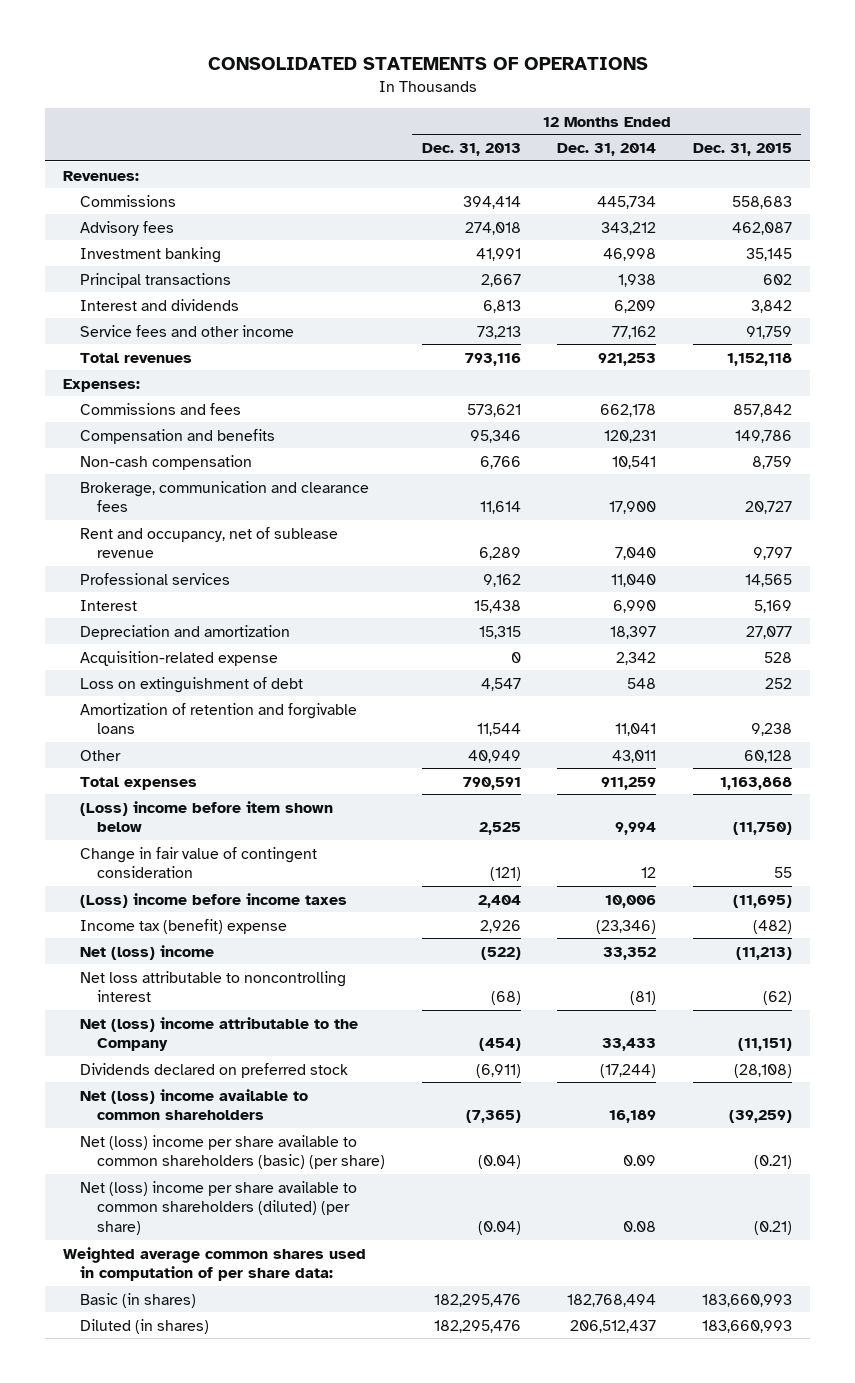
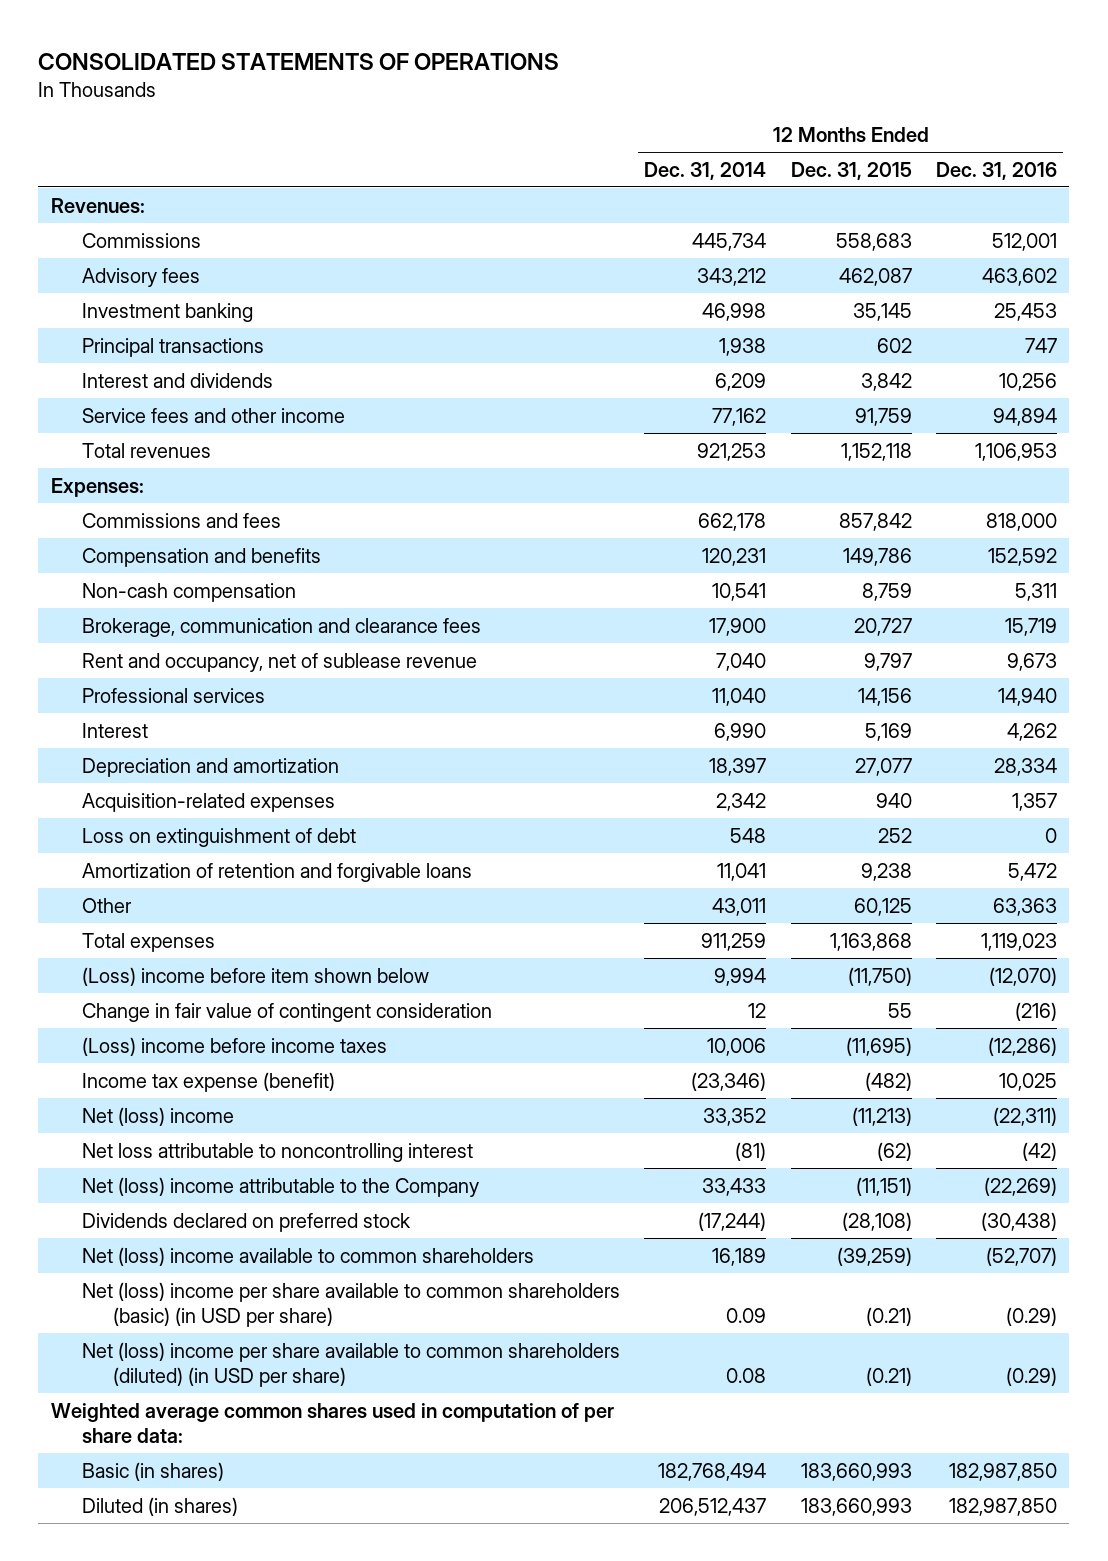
[421,142,521,156] Dec. 31, 2013 -> none
none -> [936,161,1058,180] Dec. 31, 2016
[744,573,792,587] 14,565 -> [857,687,912,706] 14,156
[80,650,279,666] Acquisition-related expense -> [81,792,335,812] Acquisition-related expenses
[763,651,792,663] 528 -> [875,792,912,808] 940
[743,749,792,763] 60,128 -> [853,897,912,916] 60,125
[80,918,288,934] Income tax (benefit) expense -> [81,1071,335,1092] Income tax expense (benefit)
[80,1134,385,1170] Net (loss) income per share available to common shareholders (basic) (per share) -> [81,1281,620,1328] Net (loss) income per share available to common shareholders (basic) (in USD per share)
[80,1180,358,1236] Net (loss) income per share available to common shareholders (diluted) (per share) -> [81,1341,620,1388] Net (loss) income per share available to common shareholders (diluted) (in USD per share)

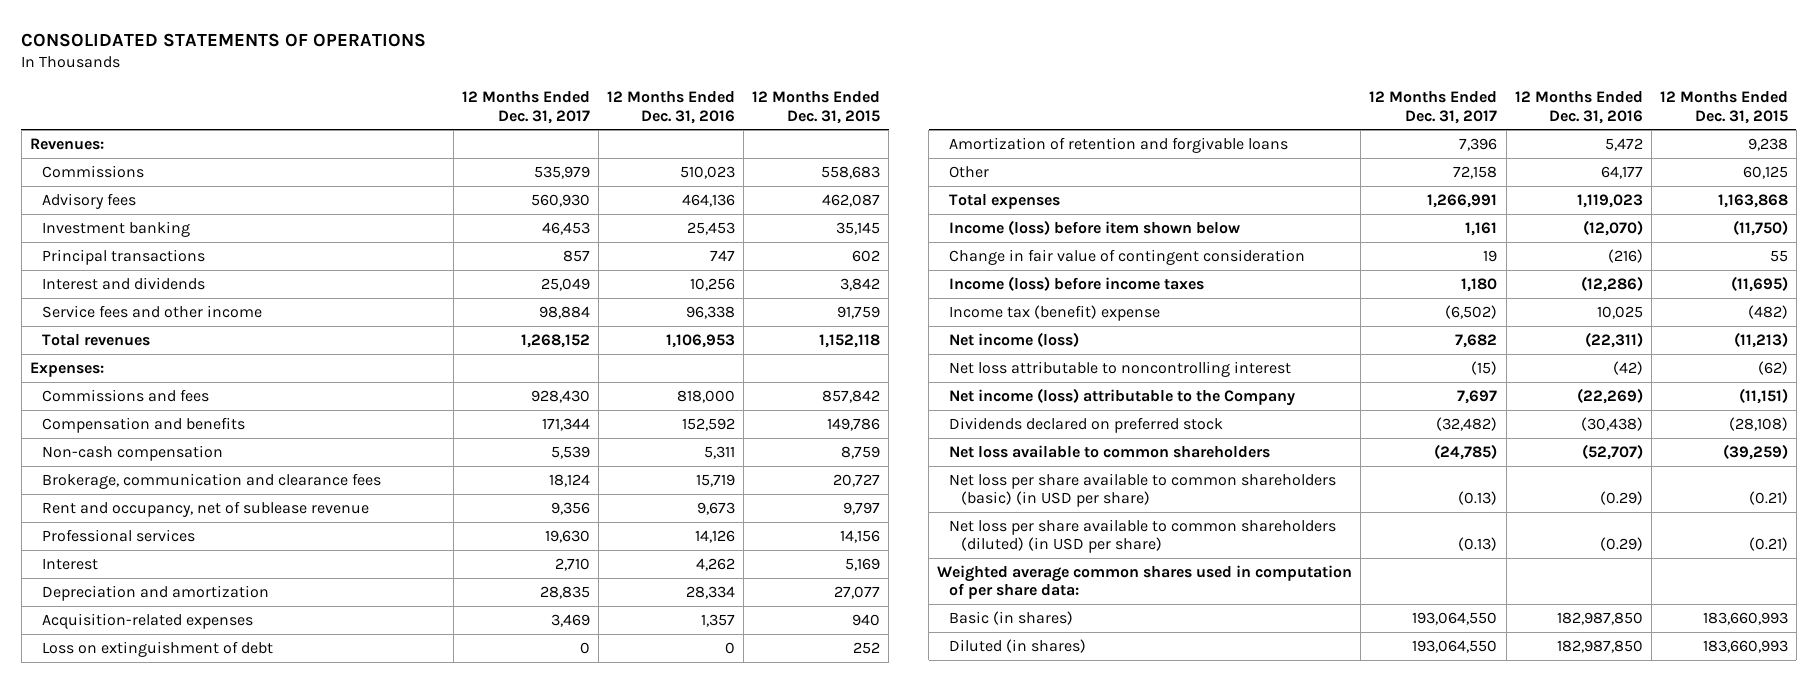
[644,161,767,180] Dec. 31, 2014 -> none
none -> [461,91,590,124] 12 Months Ended Dec. 31, 2017
[992,232,1058,251] 512,001 -> [680,165,736,179] 510,023
[982,267,1058,286] 463,602 -> [682,193,736,207] 464,136
[993,407,1058,426] 94,894 -> [686,305,736,319] 96,338
[998,687,1058,706] 14,940 -> [695,529,736,543] 14,126
[993,897,1058,916] 63,363 -> [1600,165,1643,179] 64,177
[81,966,429,986] (Loss) income before item shown below -> [949,219,1241,235] Income (loss) before item shown below
[81,1036,387,1056] (Loss) income before income taxes -> [949,275,1205,291] Income (loss) before income taxes
[81,1071,335,1092] Income tax expense (benefit) -> [949,304,1161,321] Income tax (benefit) expense
[81,1106,234,1126] Net (loss) income -> [949,331,1080,347] Net income (loss)
[81,1176,479,1197] Net (loss) income attributable to the Company -> [949,387,1296,406] Net income (loss) attributable to the Company
[81,1246,534,1266] Net (loss) income available to common shareholders -> [949,444,1271,458] Net loss available to common shareholders
[81,1281,620,1328] Net (loss) income per share available to common shareholders (basic) (in USD per share) -> [949,472,1337,508] Net loss per share available to common shareholders (basic) (in USD per share)
[81,1341,620,1388] Net (loss) income per share available to common shareholders (diluted) (in USD per share) -> [949,518,1337,554] Net loss per share available to common shareholders (diluted) (in USD per share)

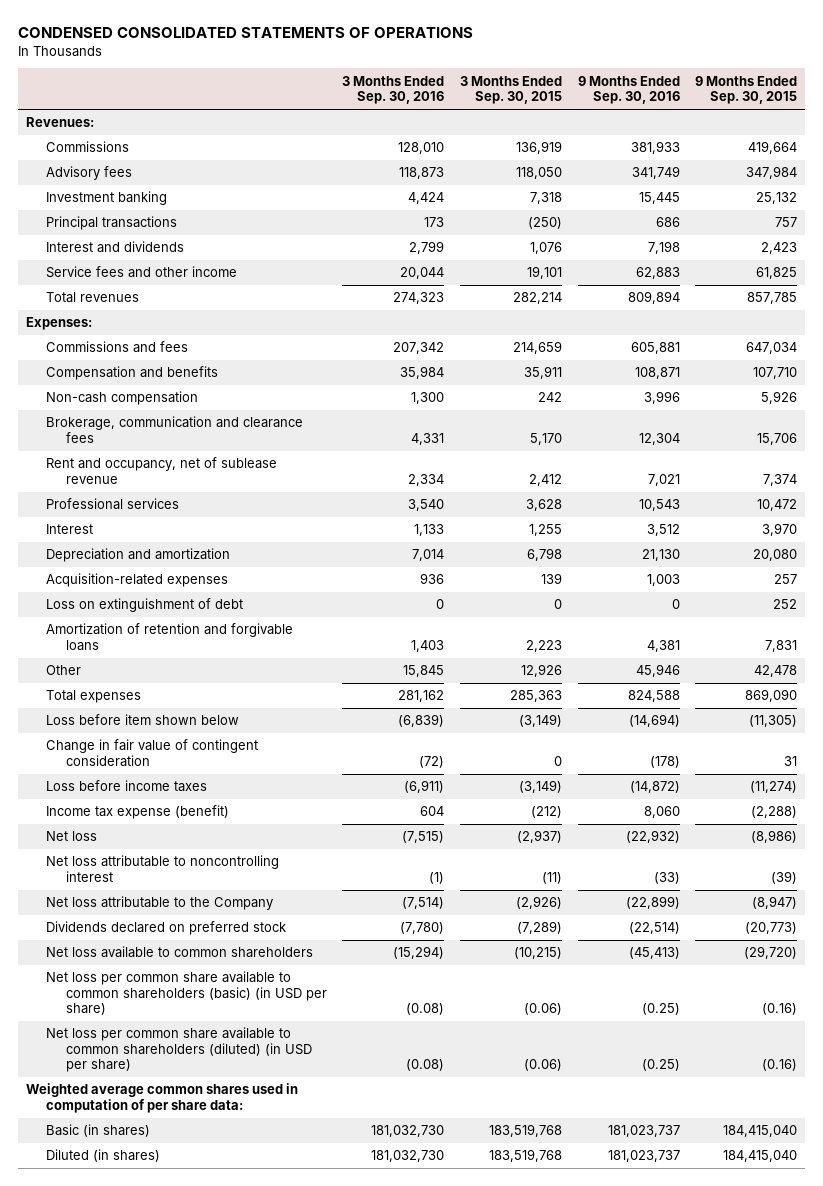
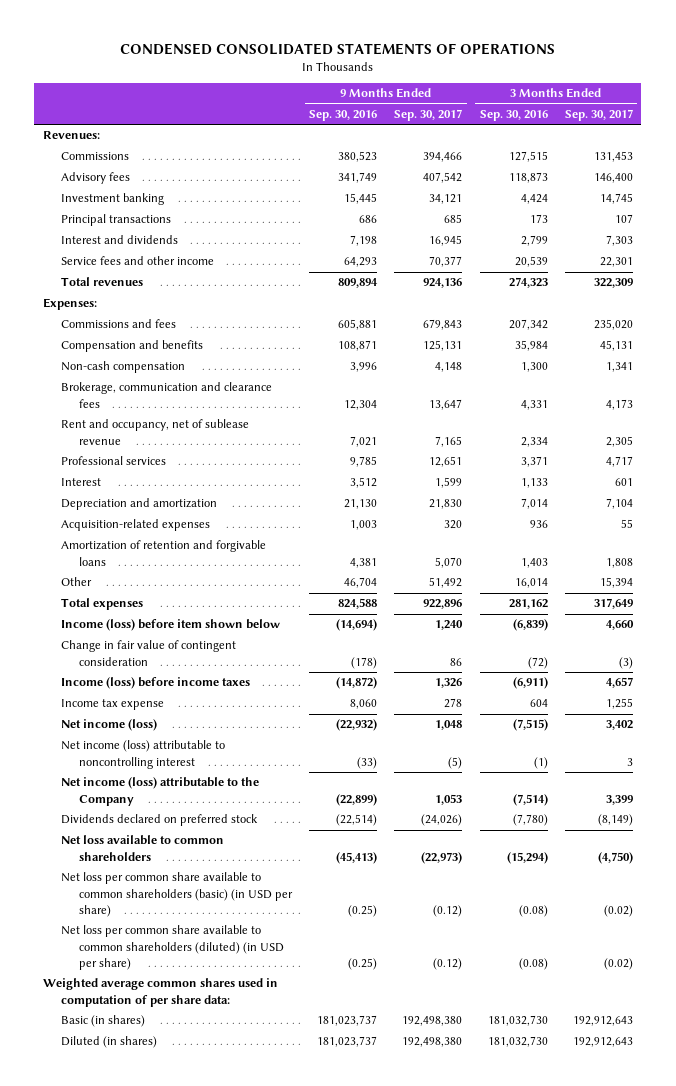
[460,75,563,105] 3 Months Ended Sep. 30, 2015 -> none
[695,75,798,105] 9 Months Ended Sep. 30, 2015 -> none
none -> [394,109,463,122] Sep. 30, 2017
none -> [564,109,633,122] Sep. 30, 2017
[398,142,445,155] 128,010 -> [508,151,548,163] 127,515
[630,141,680,155] 381,933 -> [338,151,378,163] 380,523
[400,267,445,280] 20,044 -> [514,256,548,268] 20,539
[635,267,680,280] 62,883 -> [344,257,378,268] 64,293
[408,499,445,512] 3,540 -> [520,456,548,468] 3,371
[638,499,680,512] 10,543 -> [350,456,378,468] 9,785
[45,598,243,613] Loss on extinguishment of debt -> none
[403,665,445,678] 15,845 -> [514,578,548,589] 16,014
[635,664,680,678] 45,946 -> [344,577,378,589] 46,704
[45,714,239,726] Loss before item shown below -> [61,619,281,632] Income (loss) before item shown below
[45,780,207,793] Loss before income taxes -> [61,677,251,690] Income (loss) before income taxes
[45,805,229,820] Income tax expense (benefit) -> [61,699,165,711] Income tax expense
[45,831,97,842] Net loss -> [61,719,158,732] Net income (loss)
[45,855,279,882] Net loss attributable to noncontrolling interest -> [61,740,226,769] Net income (loss) attributable to noncontrolling interest
[45,896,273,911] Net loss attributable to the Company -> [61,777,260,806] Net income (loss) attributable to the Company

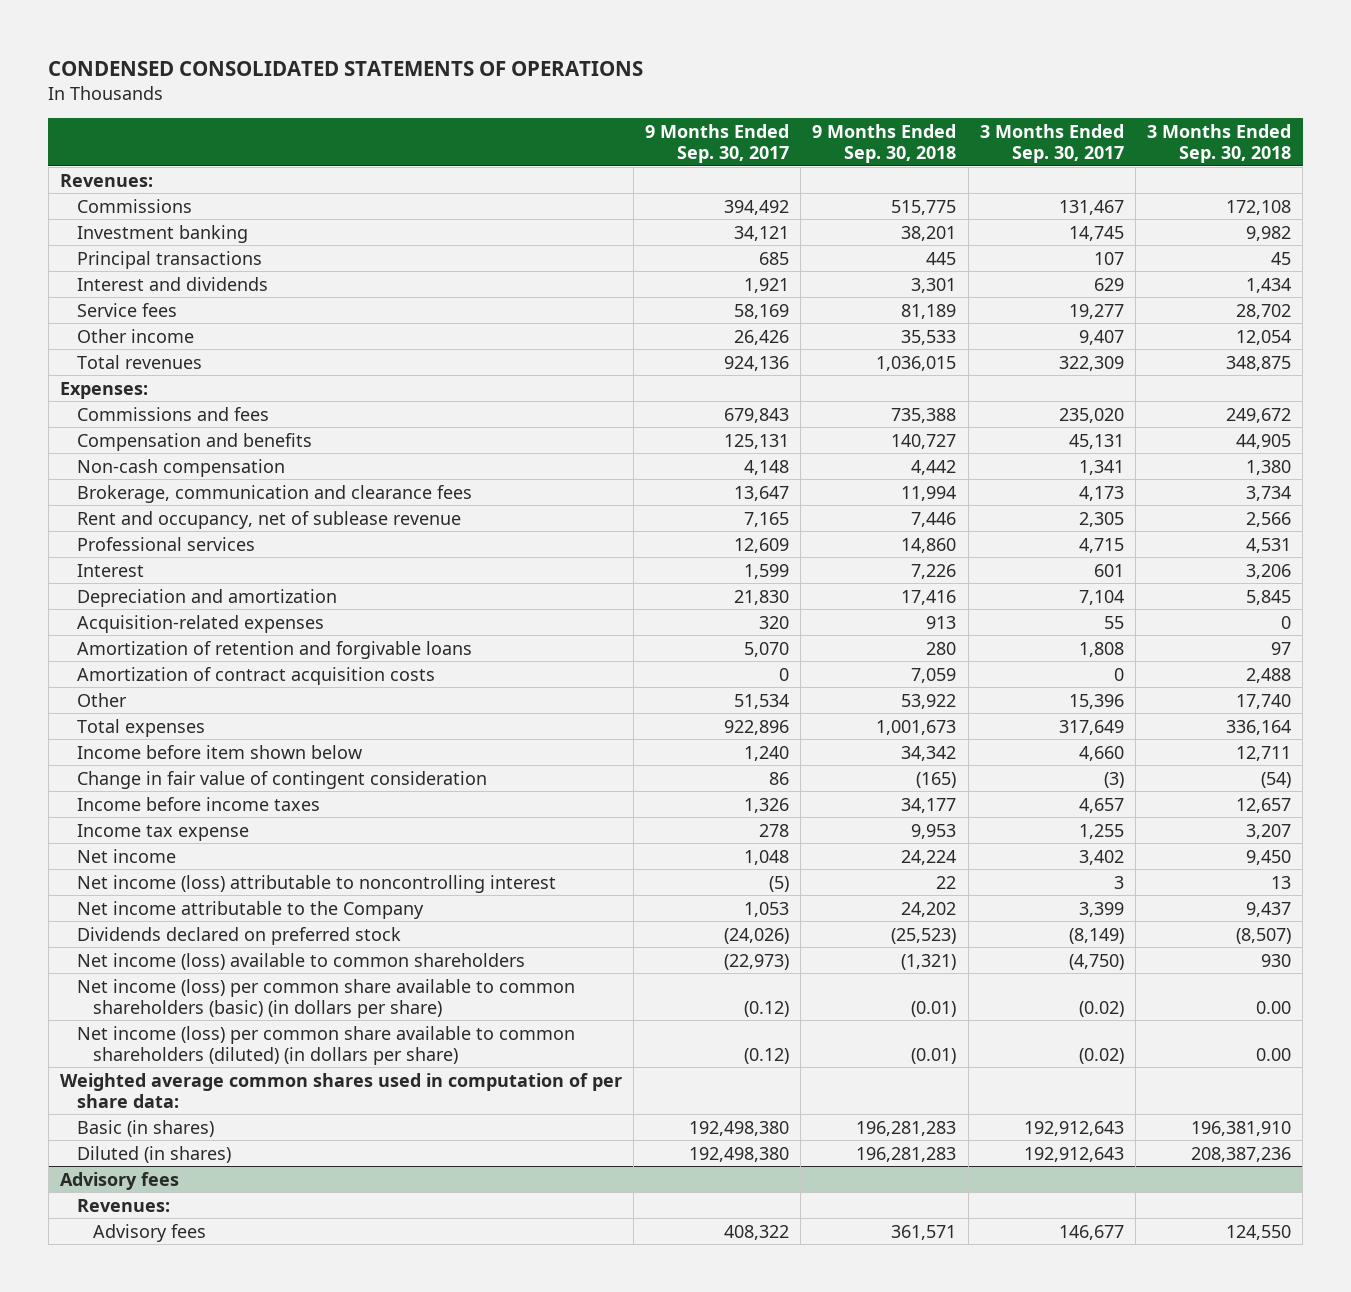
[309,110,378,122] Sep. 30, 2016 -> none
[479,110,548,122] Sep. 30, 2016 -> none
none -> [812,123,957,163] 9 Months Ended Sep. 30, 2018
none -> [1147,123,1292,163] 3 Months Ended Sep. 30, 2018
[61,172,131,185] Advisory fees -> none
[423,152,463,163] 394,466 -> [724,199,790,215] 394,492
[593,151,633,163] 131,453 -> [1058,199,1124,215] 131,467
[429,235,463,247] 16,945 -> [744,277,790,293] 1,921
[605,235,633,247] 7,303 -> [1093,277,1124,291] 629
[61,256,215,266] Service fees and other income -> [76,302,177,317] Service fees
[429,256,463,268] 70,377 -> [734,303,790,319] 58,169
[599,257,633,268] 22,301 -> [1068,303,1124,319] 19,277
none -> [76,328,194,343] Other income
[429,456,463,468] 12,651 -> [734,537,790,553] 12,609
[605,456,633,468] 4,717 -> [1078,537,1124,553] 4,715
none -> [76,666,435,685] Amortization of contract acquisition costs
[429,577,463,589] 51,492 -> [734,693,790,709] 51,534
[599,577,633,589] 15,394 -> [1068,693,1124,709] 15,396
[61,619,281,632] Income (loss) before item shown below -> [76,744,362,759] Income before item shown below
[61,677,251,690] Income (loss) before income taxes -> [76,796,320,811] Income before income taxes
[61,719,158,732] Net income (loss) -> [76,848,176,863] Net income
[61,777,260,806] Net income (loss) attributable to the Company -> [76,900,424,919] Net income attributable to the Company
[61,835,225,861] Net loss available to common shareholders -> [76,952,525,970] Net income (loss) available to common shareholders
[61,872,294,917] Net loss per common share available to common shareholders (basic) (in USD per share) -> [76,978,575,1018] Net income (loss) per common share available to common shareholders (basic) (in dollars per share)
[61,925,285,970] Net loss per common share available to common shareholders (diluted) (in USD per share) -> [76,1025,575,1065] Net income (loss) per common share available to common shareholders (diluted) (in dollars per share)
none -> [59,1171,179,1190] Advisory fees
none -> [76,1198,170,1212] Revenues:
none -> [93,1223,207,1242] Advisory fees

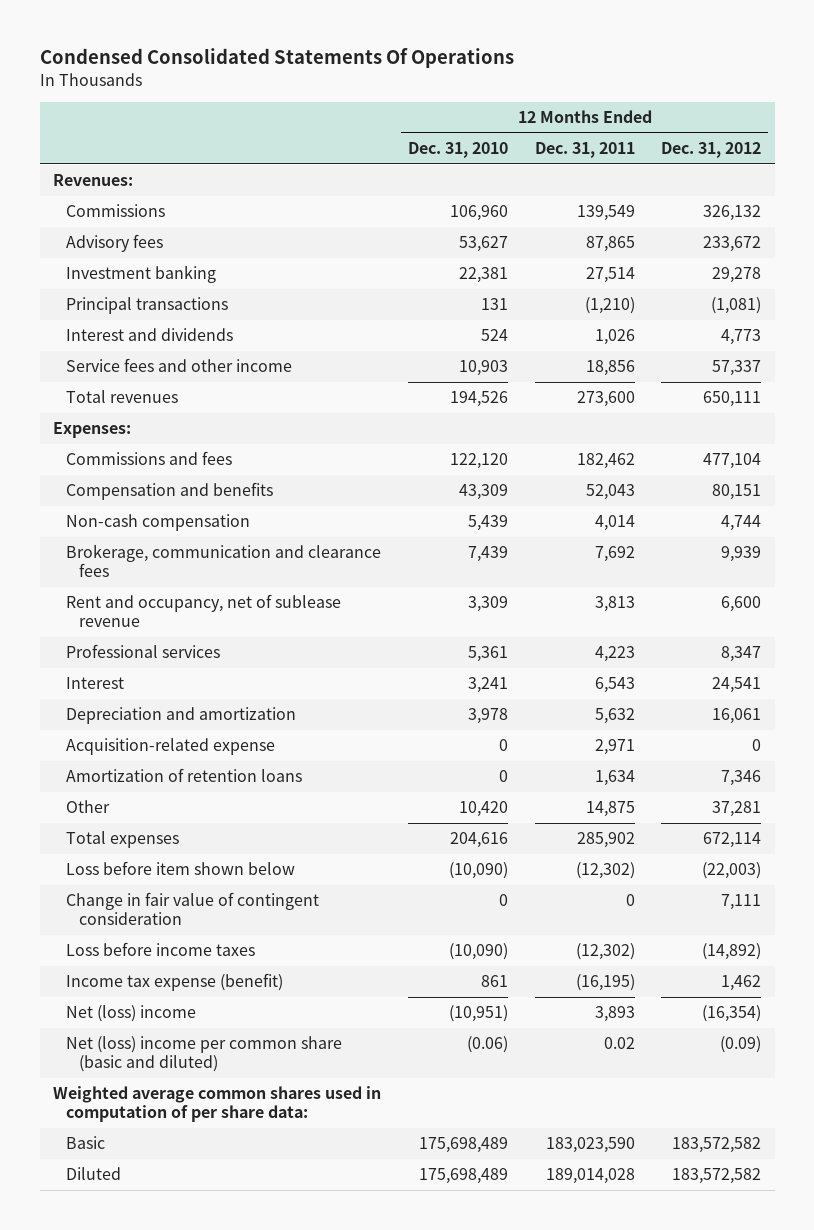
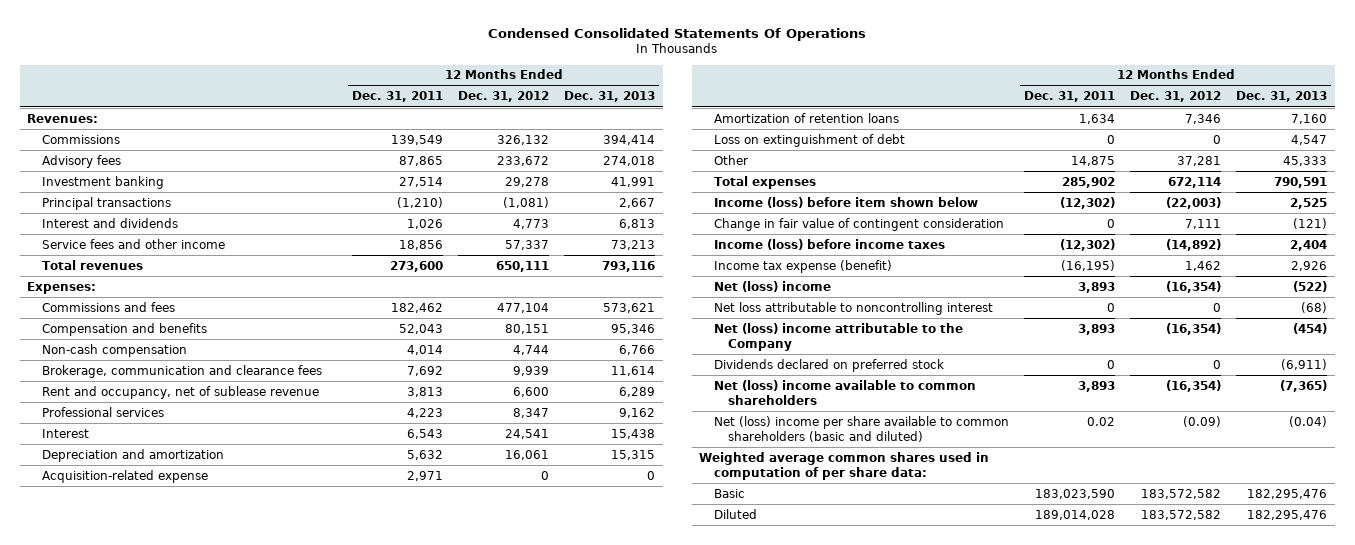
[407,142,508,159] Dec. 31, 2010 -> none
none -> [564,91,656,103] Dec. 31, 2013
none -> [713,133,905,147] Loss on extinguishment of debt
[65,861,295,876] Loss before item shown below -> [713,196,978,208] Income (loss) before item shown below
[65,942,255,957] Loss before income taxes -> [713,238,945,250] Income (loss) before income taxes
none -> [713,301,993,315] Net loss attributable to noncontrolling interest
none -> [713,322,963,351] Net (loss) income attributable to the Company
none -> [713,358,944,372] Dividends declared on preferred stock
none -> [713,379,976,405] Net (loss) income available to common shareholders
[65,1036,342,1072] Net (loss) income per common share (basic and diluted) -> [713,415,1009,442] Net (loss) income per share available to common shareholders (basic and diluted)

